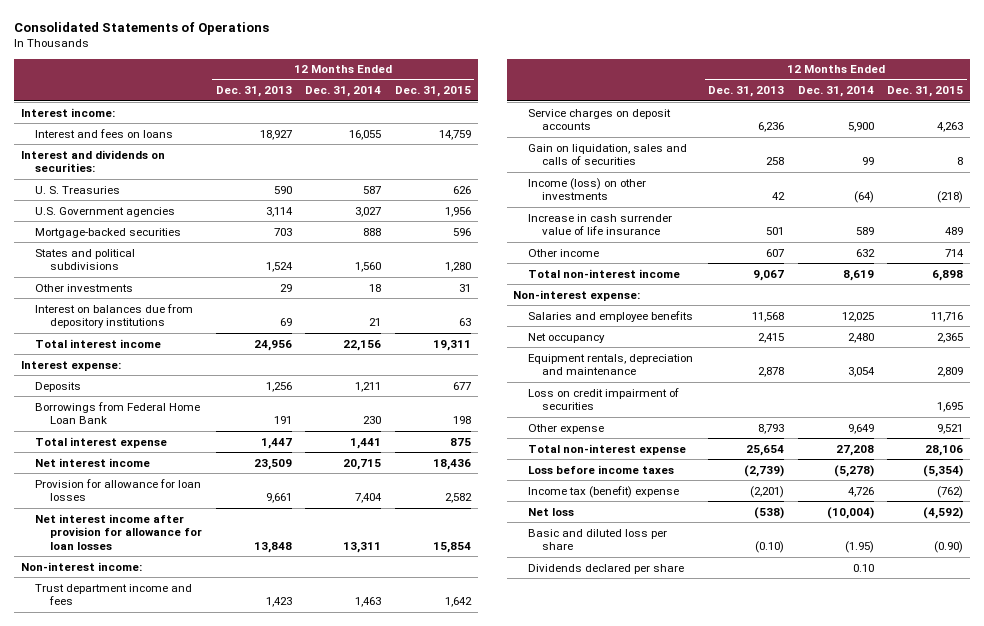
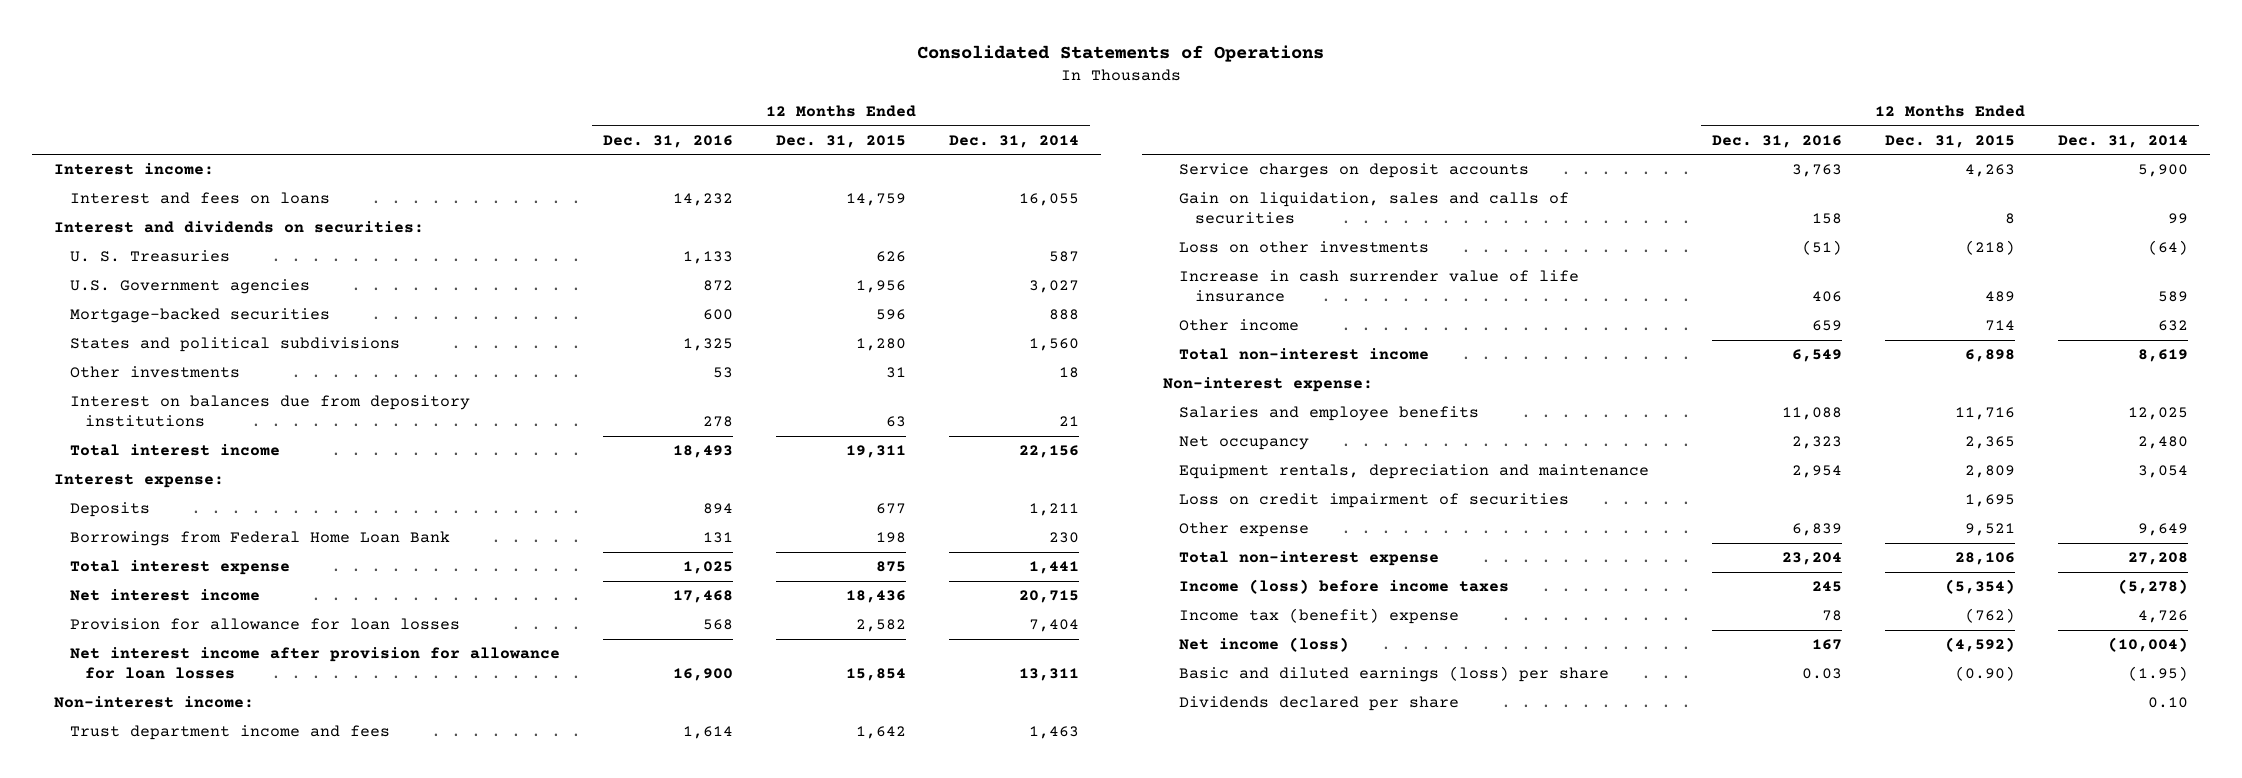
[215,86,292,98] Dec. 31, 2013 -> none
none -> [602,134,733,148] Dec. 31, 2016
[527,177,646,201] Income (loss) on other investments -> [1179,241,1430,254] Loss on other investments
[527,464,674,474] Loss before income taxes -> [1179,579,1510,595] Income (loss) before income taxes
[527,507,574,516] Net loss -> [1179,637,1350,653] Net income (loss)
[527,528,667,551] Basic and diluted loss per share -> [1179,666,1610,683] Basic and diluted earnings (loss) per share

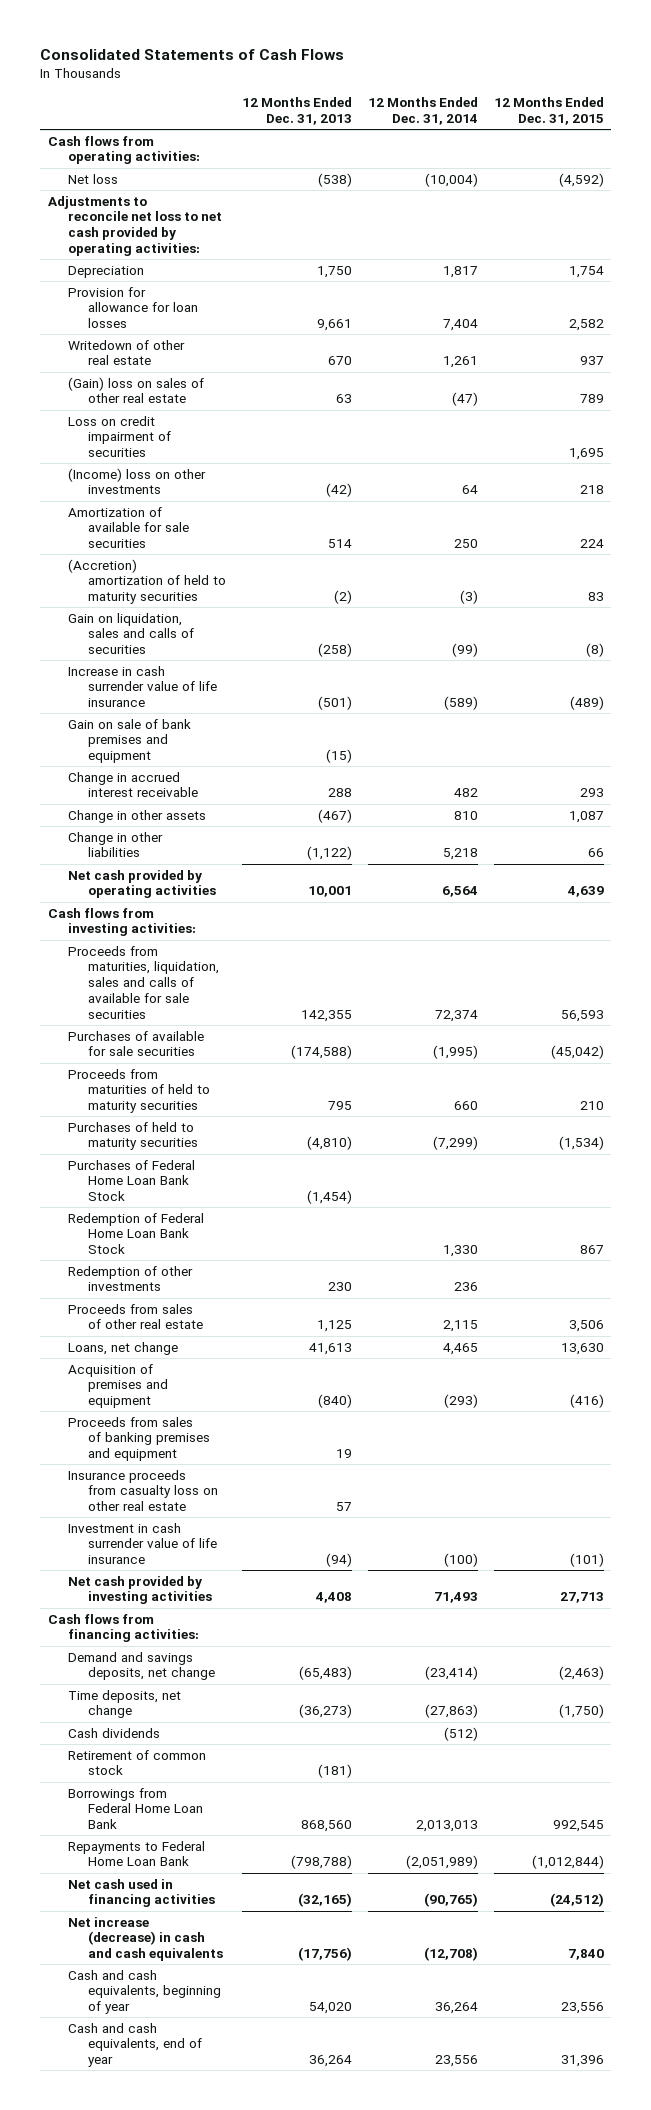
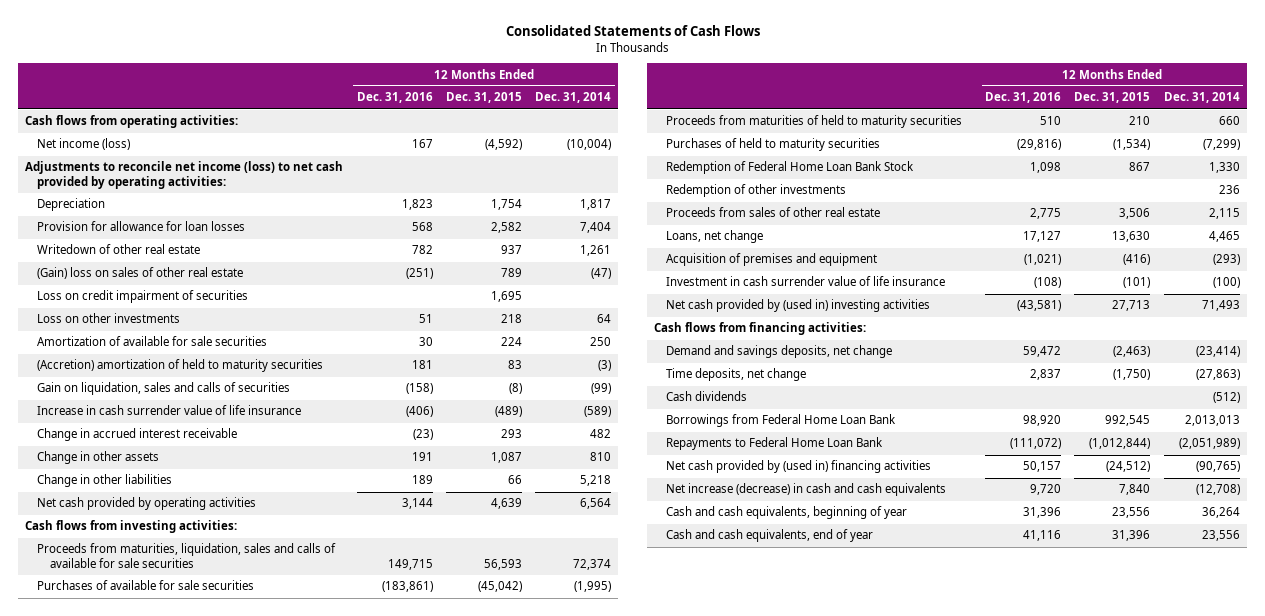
[241,97,352,126] 12 Months Ended Dec. 31, 2013 -> none
none -> [356,92,433,104] Dec. 31, 2016
[67,173,118,184] Net loss -> [37,138,131,151] Net income (loss)
[47,195,222,256] Adjustments to reconcile net loss to net cash provided by operating activities: -> [25,161,344,190] Adjustments to reconcile net income (loss) to net cash provided by operating activities:
[67,467,206,495] (Income) loss on other investments -> [37,313,181,324] Loss on other investments
[67,718,191,764] Gain on sale of bank premises and equipment -> none
[67,1159,195,1202] Purchases of Federal Home Loan Bank Stock -> none
[67,1416,211,1462] Proceeds from sales of banking premises and equipment -> none
[67,1469,219,1512] Insurance proceeds from casualty loss on other real estate -> none
[67,1575,213,1605] Net cash provided by investing activities -> [665,299,930,313] Net cash provided by (used in) investing activities
[67,1749,206,1776] Retirement of common stock -> none
[67,1878,216,1908] Net cash used in financing activities -> [665,460,931,474] Net cash provided by (used in) financing activities

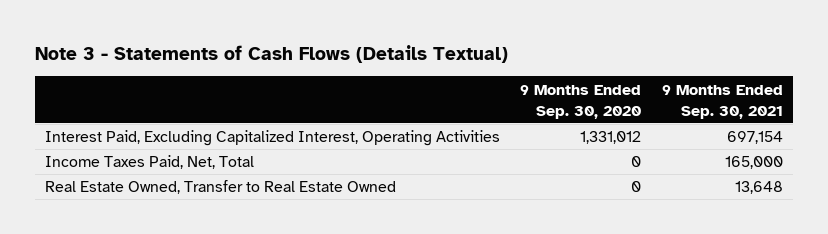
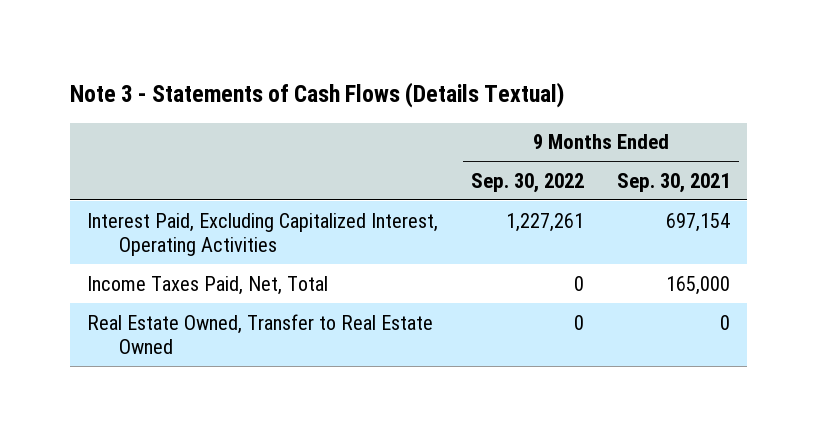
[520,84,642,119] 9 Months Ended Sep. 30, 2020 -> none
none -> [471,172,585,193] Sep. 30, 2022
[734,181,783,195] 13,648 -> [720,314,731,330] 0

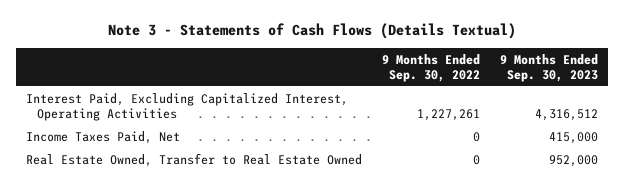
[617,172,731,193] Sep. 30, 2021 -> none
none -> [500,53,599,82] 9 Months Ended Sep. 30, 2023
[86,275,328,295] Income Taxes Paid, Net, Total -> [25,130,180,144] Income Taxes Paid, Net

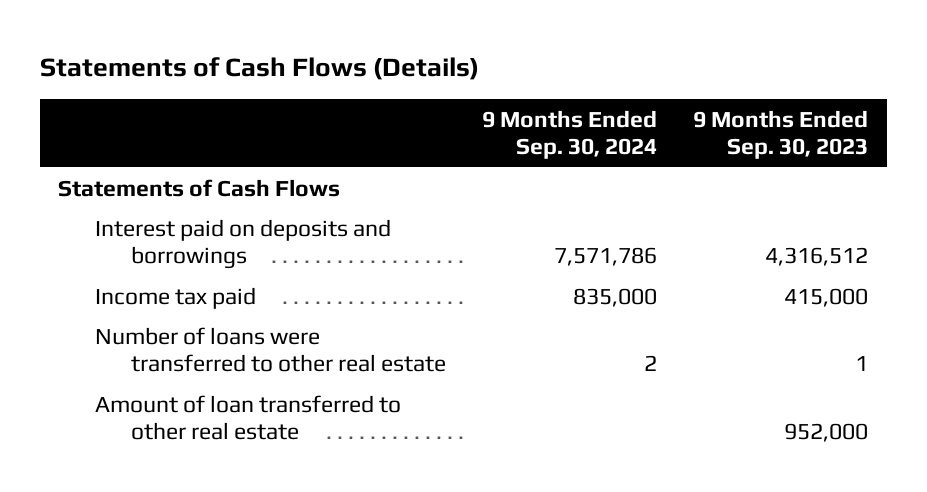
[107,23,516,40] Note 3 - Statements of Cash Flows (Details Textual) -> [40,56,480,80] Statements of Cash Flows (Details)
[381,53,480,82] 9 Months Ended Sep. 30, 2022 -> none
none -> [482,109,658,159] 9 Months Ended Sep. 30, 2024
none -> [58,178,341,197] Statements of Cash Flows
[25,92,348,122] Interest Paid, Excluding Capitalized Interest, Operating Activities -> [94,218,391,270] Interest paid on deposits and borrowings
[25,130,180,144] Income Taxes Paid, Net -> [94,286,256,309] Income tax paid
none -> [94,326,447,373] Number of loans were transferred to other real estate
[25,152,362,167] Real Estate Owned, Transfer to Real Estate Owned -> [94,394,401,441] Amount of loan transferred to other real estate

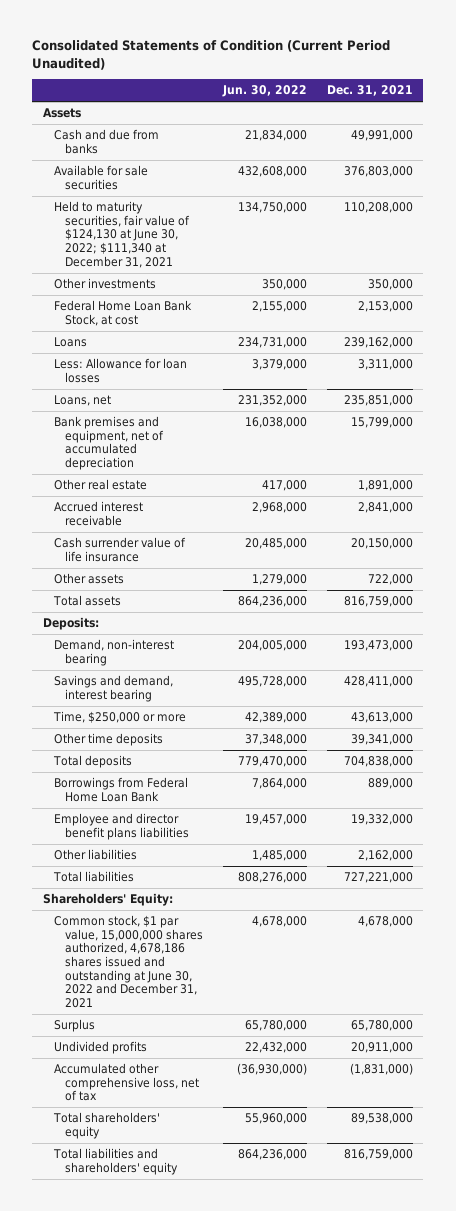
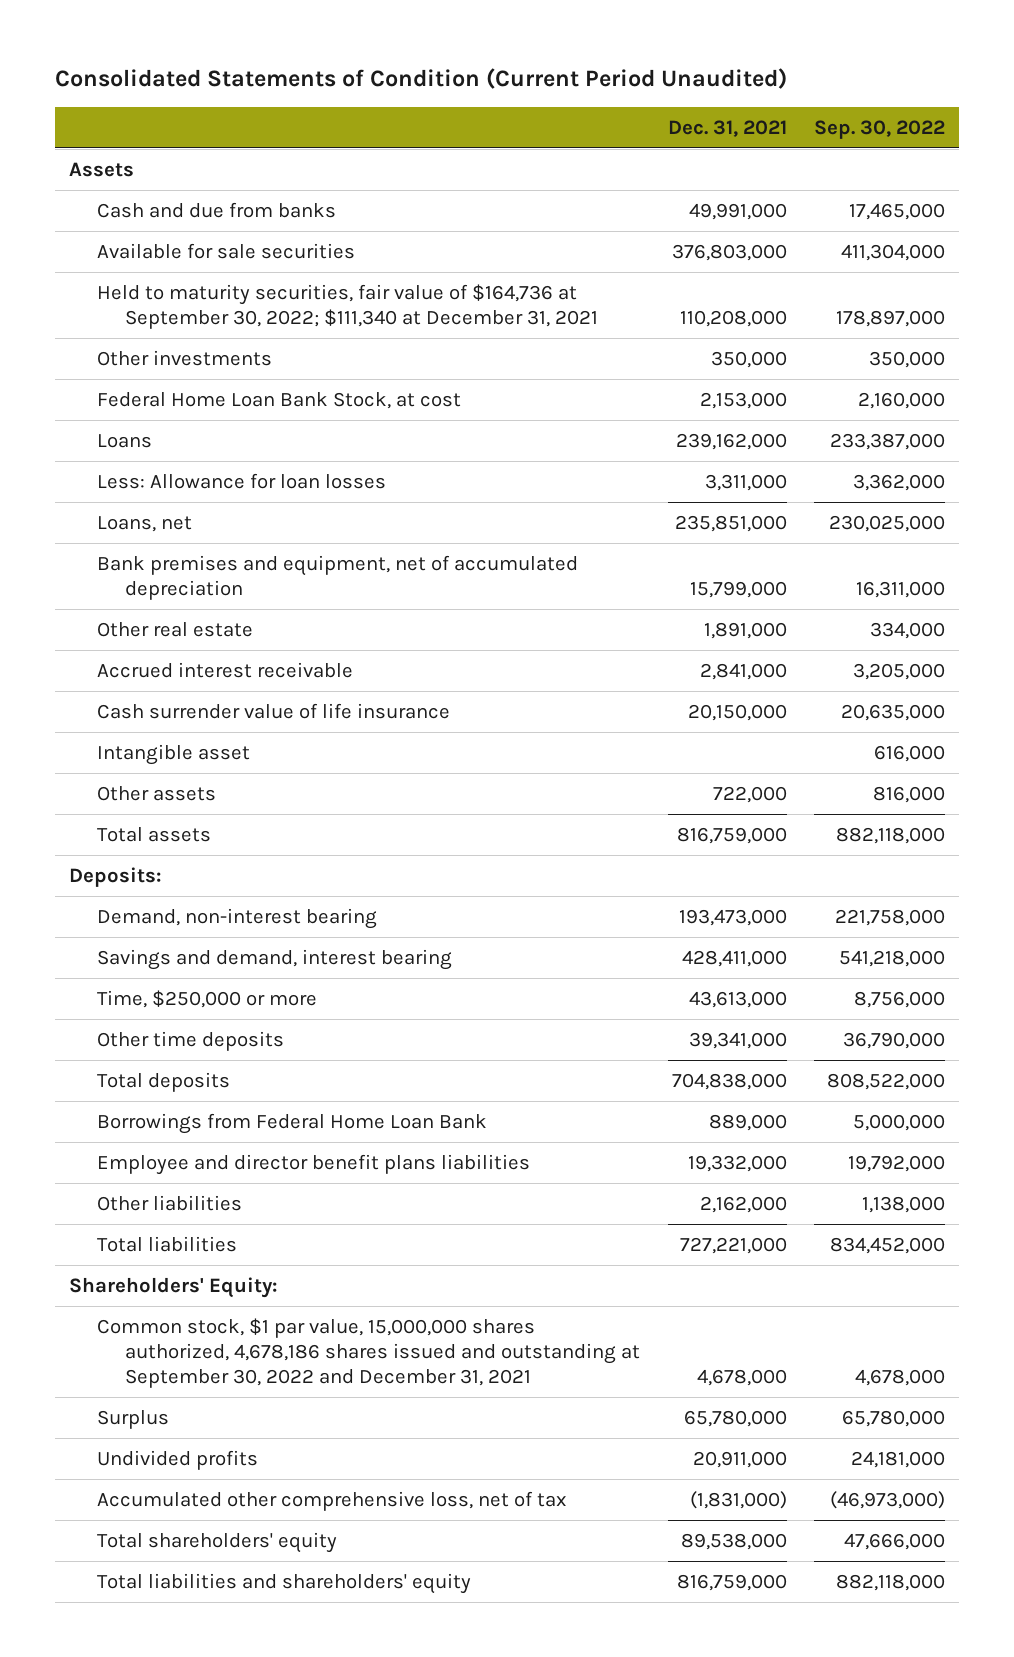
[222,85,308,98] Jun. 30, 2022 -> none
none -> [814,119,946,139] Sep. 30, 2022
[53,201,191,268] Held to maturity securities, fair value of $124,130 at June 30, 2022; $111,340 at December 31, 2021 -> [96,283,598,329] Held to maturity securities, fair value of $164,736 at September 30, 2022; $111,340 at December 31, 2021
none -> [96,743,250,765] Intangible asset
[53,915,204,1008] Common stock, $1 par value, 15,000,000 shares authorized, 4,678,186 shares issued and outstanding at June 30, 2022 and December 31, 2021 -> [96,1317,640,1388] Common stock, $1 par value, 15,000,000 shares authorized, 4,678,186 shares issued and outstanding at September 30, 2022 and December 31, 2021

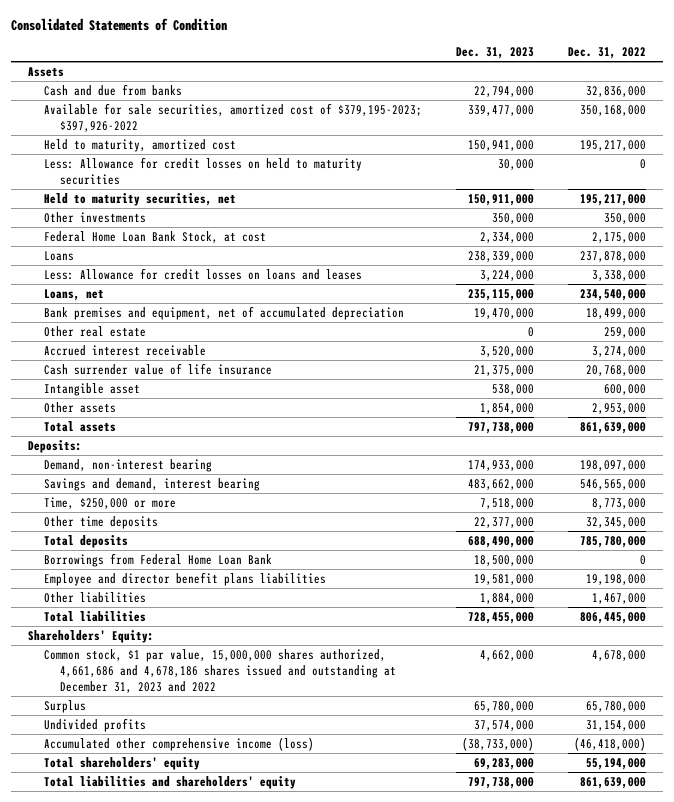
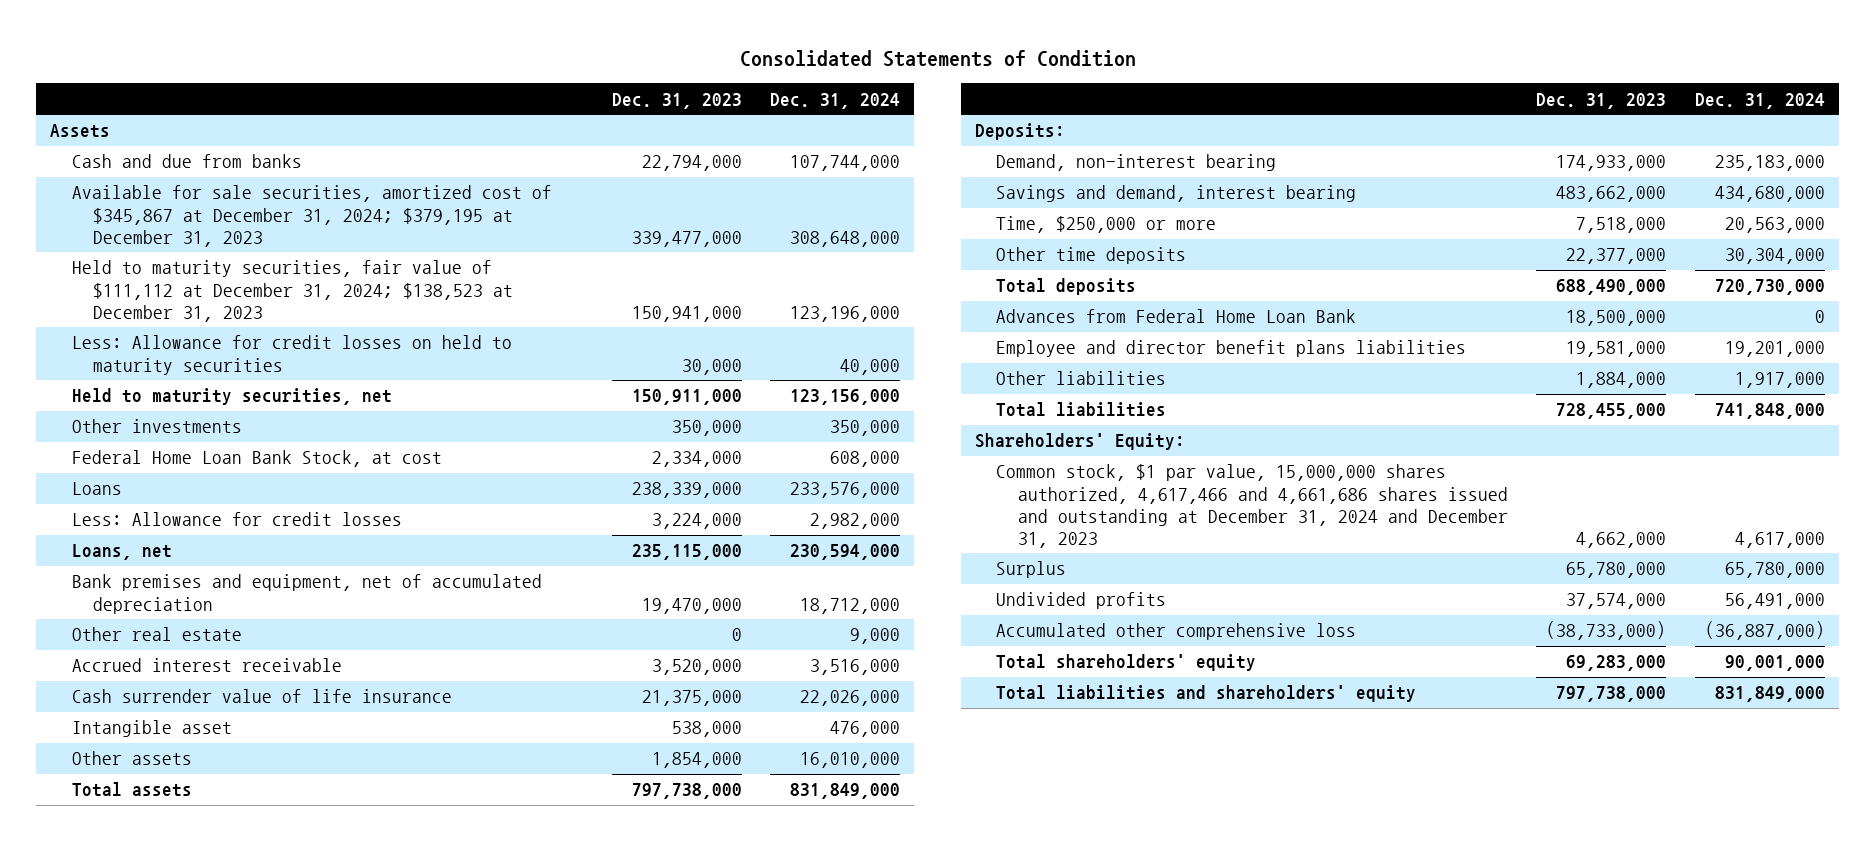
[568,46,647,59] Dec. 31, 2022 -> none
none -> [770,92,901,109] Dec. 31, 2024
[43,102,422,132] Available for sale securities, amortized cost of $379,195-2023; $397,926-2022 -> [71,185,552,247] Available for sale securities, amortized cost of $345,867 at December 31, 2024; $379,195 at December 31, 2023
[43,138,236,152] Held to maturity, amortized cost -> [71,260,514,322] Held to maturity securities, fair value of $111,112 at December 31, 2024; $138,523 at December 31, 2023
[43,267,362,280] Less: Allowance for credit losses on loans and leases -> [71,512,402,527] Less: Allowance for credit losses
[43,552,272,567] Borrowings from Federal Home Loan Bank -> [996,309,1357,324] Advances from Federal Home Loan Bank
[43,648,397,693] Common stock, $1 par value, 15,000,000 shares authorized, 4,661,686 and 4,678,186 shares issued and outstanding at December 31, 2023 and 2022 -> [996,464,1508,549] Common stock, $1 par value, 15,000,000 shares authorized, 4,617,466 and 4,661,686 shares issued and outstanding at December 31, 2024 and December 31, 2023
[43,736,314,751] Accumulated other comprehensive income (loss) -> [996,623,1357,641] Accumulated other comprehensive loss

